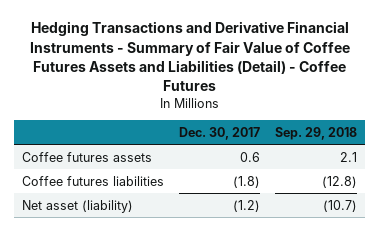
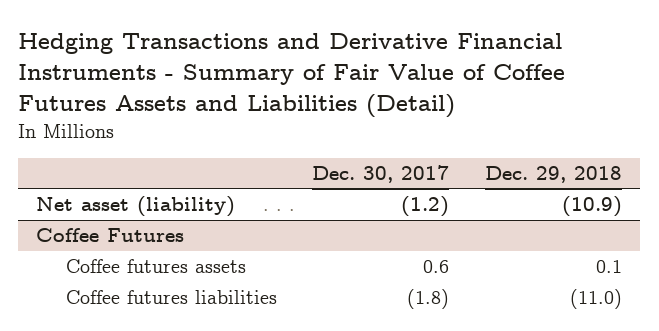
[29,21,350,91] Hedging Transactions and Derivative Financial Instruments - Summary of Fair Value of Coffee Futures Assets and Liabilities (Detail) - Coffee Futures -> [18,33,566,118] Hedging Transactions and Derivative Financial Instruments - Summary of Fair Value of Coffee Futures Assets and Liabilities (Detail)
[275,126,358,140] Sep. 29, 2018 -> none
none -> [485,165,623,183] Dec. 29, 2018
[21,199,133,213] Net asset (liability) -> [36,196,236,218] Net asset (liability)
none -> [36,228,185,243] Coffee Futures

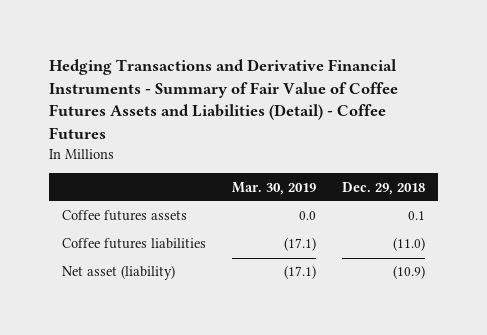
[18,33,566,118] Hedging Transactions and Derivative Financial Instruments - Summary of Fair Value of Coffee Futures Assets and Liabilities (Detail) -> [48,59,398,139] Hedging Transactions and Derivative Financial Instruments - Summary of Fair Value of Coffee Futures Assets and Liabilities (Detail) - Coffee Futures
[312,164,450,183] Dec. 30, 2017 -> none
none -> [232,181,317,195] Mar. 30, 2019
[36,228,185,243] Coffee Futures -> none
[36,196,236,218] Net asset (liability) -> [61,265,175,281] Net asset (liability)

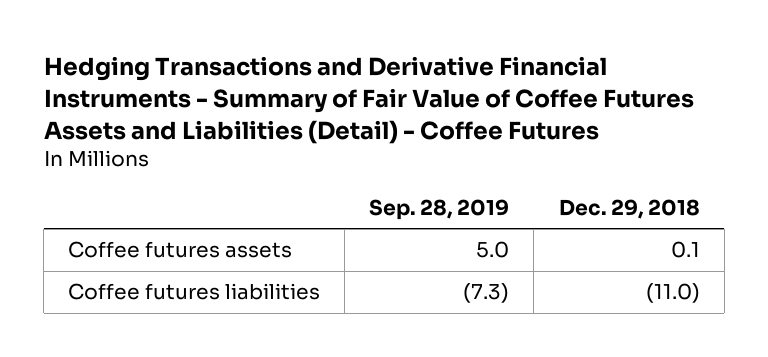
[232,181,317,195] Mar. 30, 2019 -> none
none -> [369,199,510,221] Sep. 28, 2019
[61,265,175,281] Net asset (liability) -> none

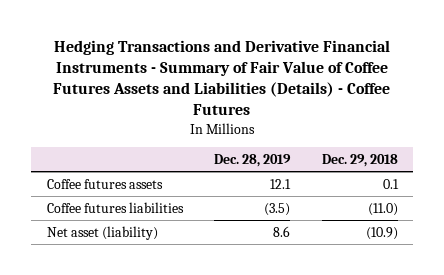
[43,56,694,144] Hedging Transactions and Derivative Financial Instruments - Summary of Fair Value of Coffee Futures Assets and Liabilities (Detail) - Coffee Futures -> [53,40,391,116] Hedging Transactions and Derivative Financial Instruments - Summary of Fair Value of Coffee Futures Assets and Liabilities (Details) - Coffee Futures
[369,199,510,221] Sep. 28, 2019 -> none
none -> [214,153,292,167] Dec. 28, 2019
none -> [46,225,158,240] Net asset (liability)

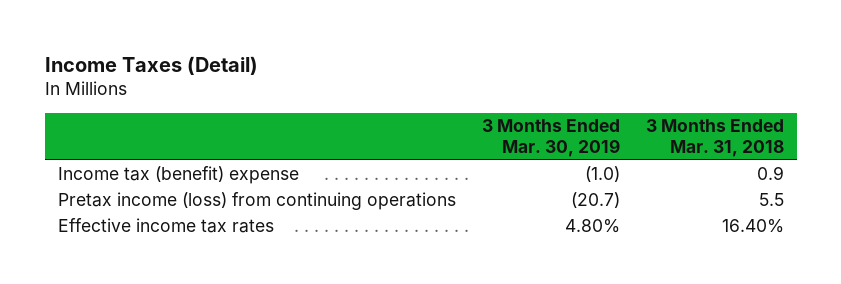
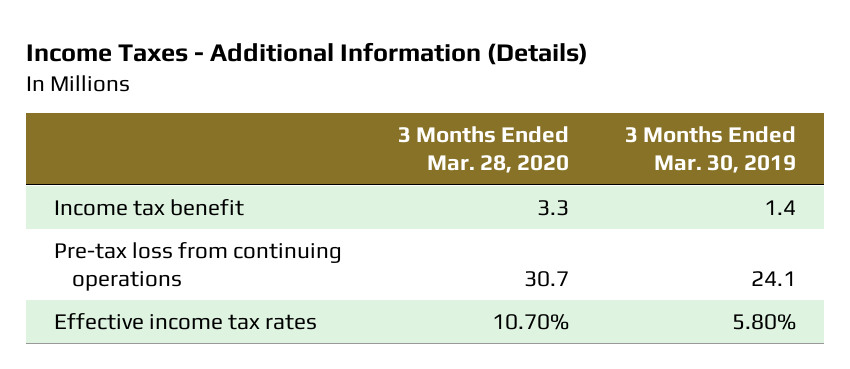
[44,55,258,75] Income Taxes (Detail) -> [26,41,589,65] Income Taxes - Additional Information (Details)
[645,118,784,158] 3 Months Ended Mar. 31, 2018 -> none
none -> [398,125,570,174] 3 Months Ended Mar. 28, 2020
[57,166,299,185] Income tax (benefit) expense -> [54,198,245,216] Income tax benefit
[584,166,620,183] (1.0) -> [763,199,796,215] 1.4
[57,192,456,211] Pretax income (loss) from continuing operations -> [54,241,343,292] Pre-tax loss from continuing operations
[570,192,620,209] (20.7) -> [750,271,796,287] 24.1
[564,219,620,234] 4.80% -> [731,313,796,330] 5.80%

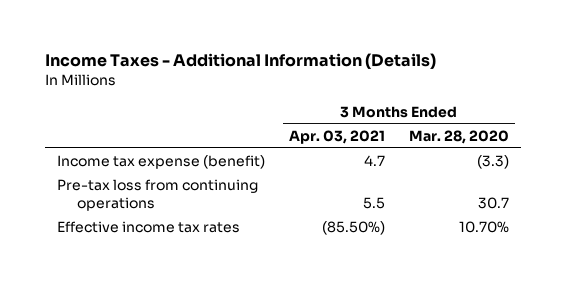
[624,125,796,174] 3 Months Ended Mar. 30, 2019 -> none
none -> [288,129,385,144] Apr. 03, 2021
[54,198,245,216] Income tax benefit -> [56,155,265,170] Income tax expense (benefit)
[537,199,570,216] 3.3 -> [477,155,510,170] (3.3)

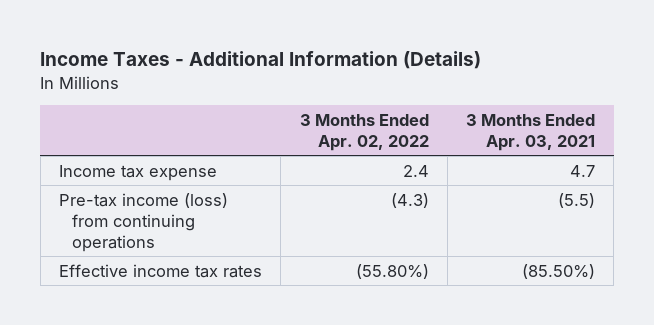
[409,129,510,144] Mar. 28, 2020 -> none
none -> [299,113,429,151] 3 Months Ended Apr. 02, 2022
[56,155,265,170] Income tax expense (benefit) -> [59,164,218,181] Income tax expense
[56,179,258,212] Pre-tax loss from continuing operations -> [59,192,229,252] Pre-tax income (loss) from continuing operations
[362,197,385,210] 5.5 -> [558,192,596,208] (5.5)

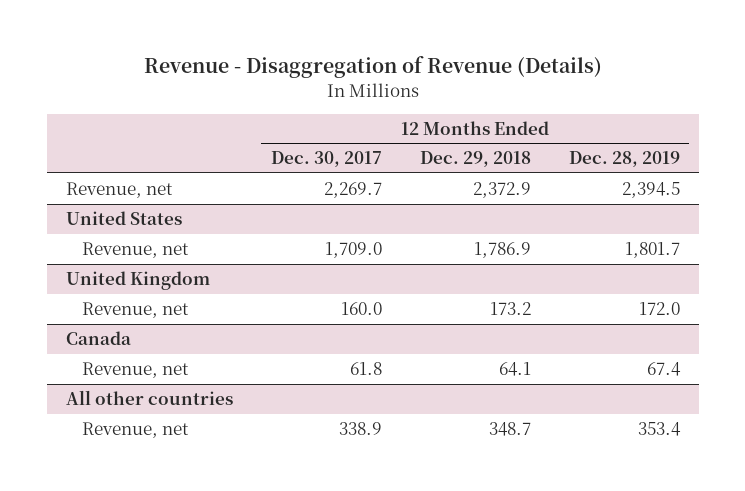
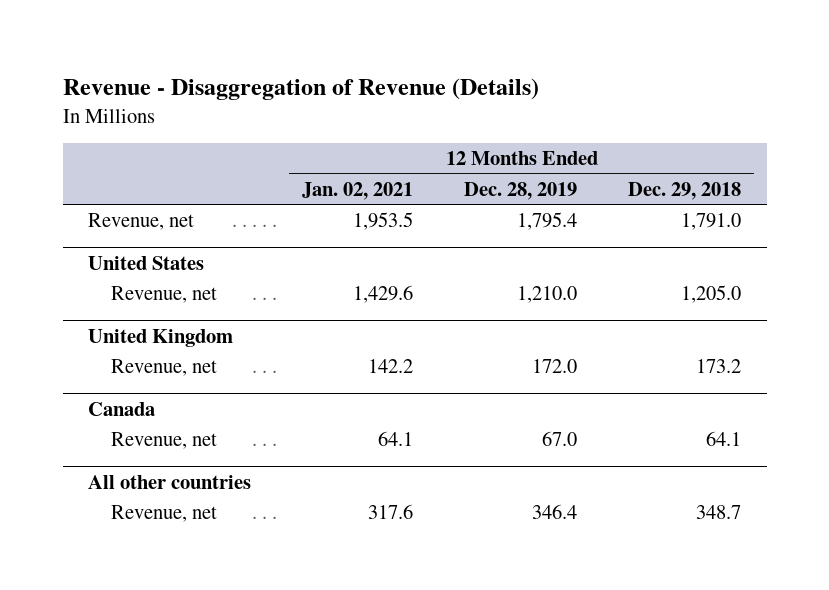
[270,151,382,168] Dec. 30, 2017 -> none
none -> [302,181,414,200] Jan. 02, 2021
[472,182,531,199] 2,372.9 -> [681,212,742,230] 1,791.0
[621,182,680,199] 2,394.5 -> [517,211,578,230] 1,795.4
[473,242,531,259] 1,786.9 -> [681,284,742,303] 1,205.0
[624,242,680,259] 1,801.7 -> [517,285,578,303] 1,210.0
[646,362,681,377] 67.4 -> [542,430,578,446] 67.0
[637,422,681,437] 353.4 -> [532,503,578,519] 346.4

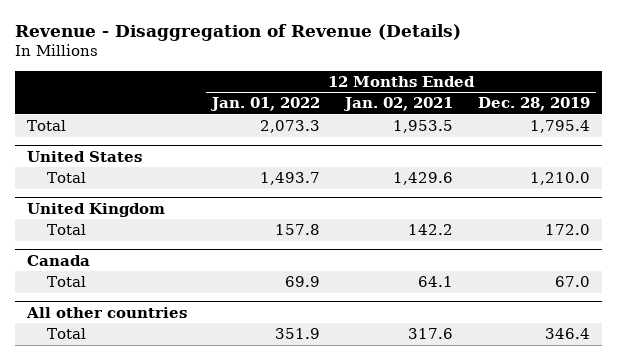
[628,181,742,200] Dec. 29, 2018 -> none
none -> [209,97,320,112] Jan. 01, 2022
[88,212,195,230] Revenue, net -> [27,119,67,131] Total
[110,285,217,303] Revenue, net -> [46,171,86,183] Total
[110,358,217,376] Revenue, net -> [46,223,86,235] Total
[110,431,217,449] Revenue, net -> [46,275,86,287] Total
[110,504,217,522] Revenue, net -> [46,327,86,339] Total

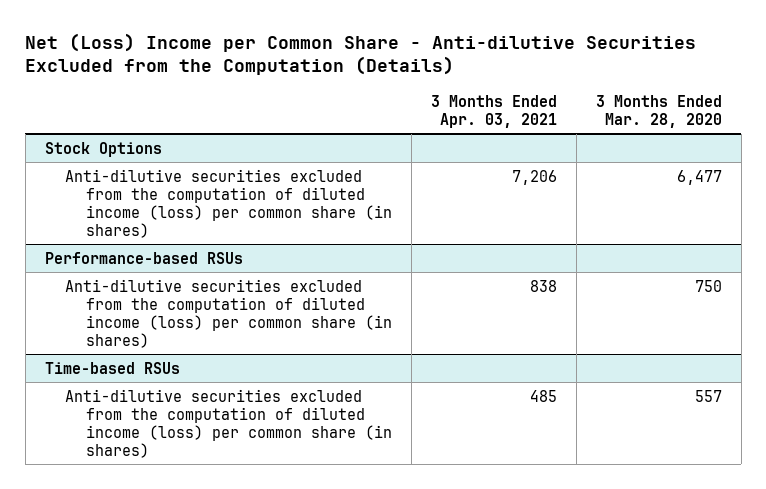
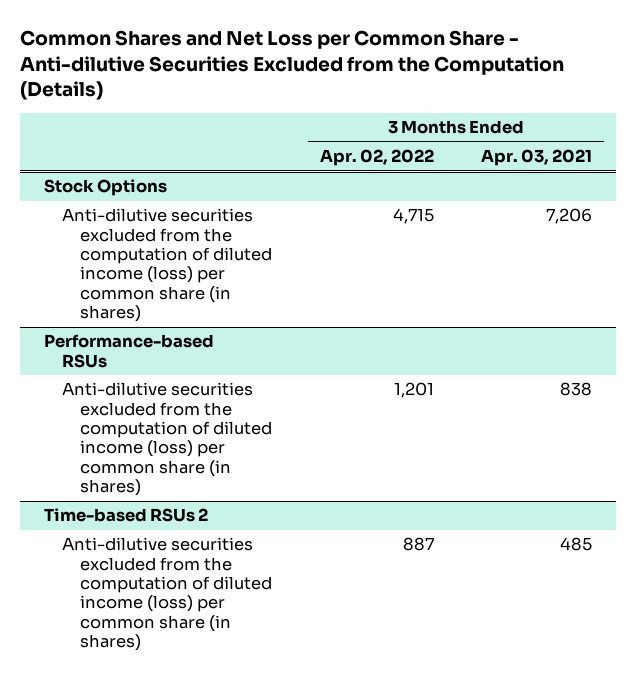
[25,32,697,75] Net (Loss) Income per Common Share - Anti-dilutive Securities Excluded from the Computation (Details) -> [19,30,564,101] Common Shares and Net Loss per Common Share - Anti-dilutive Securities Excluded from the Computation (Details)
[595,94,722,128] 3 Months Ended Mar. 28, 2020 -> none
none -> [319,149,434,167] Apr. 02, 2022
[44,361,180,374] Time-based RSUs -> [43,508,208,523] Time-based RSUs 2

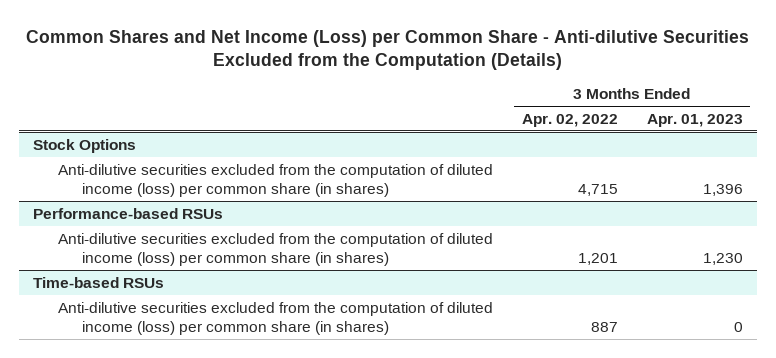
[19,30,564,101] Common Shares and Net Loss per Common Share - Anti-dilutive Securities Excluded from the Computation (Details) -> [26,29,750,71] Common Shares and Net Income (Loss) per Common Share - Anti-dilutive Securities Excluded from the Computation (Details)
[481,149,593,167] Apr. 03, 2021 -> none
none -> [646,113,743,127] Apr. 01, 2023
[43,508,208,523] Time-based RSUs 2 -> [33,276,165,288] Time-based RSUs

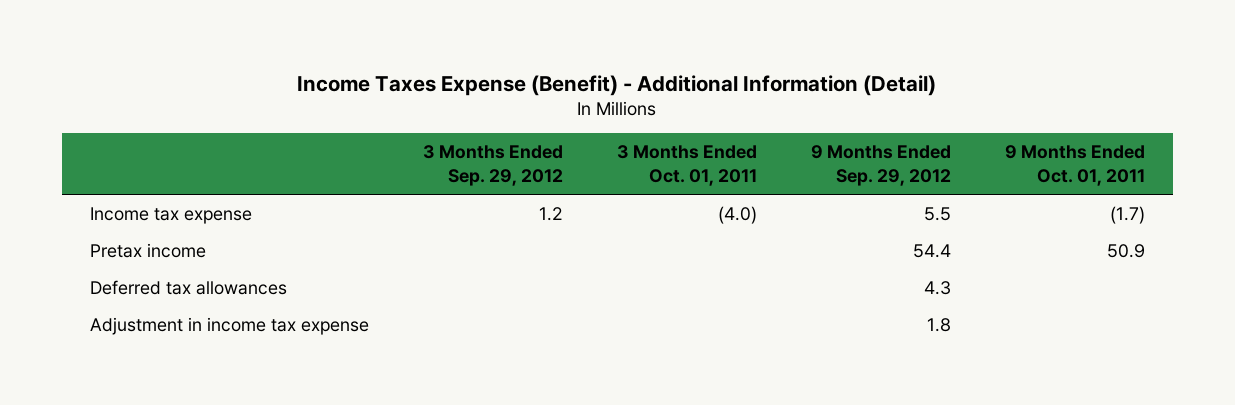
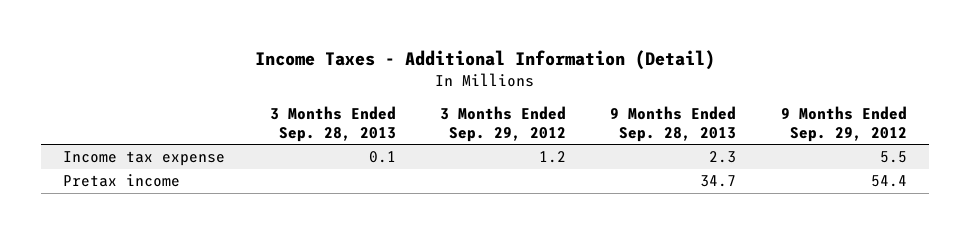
[297,74,937,96] Income Taxes Expense (Benefit) - Additional Information (Detail) -> [255,50,716,71] Income Taxes - Additional Information (Detail)
[616,145,757,186] 3 Months Ended Oct. 01, 2011 -> none
[1005,145,1146,186] 9 Months Ended Oct. 01, 2011 -> none
none -> [269,106,396,142] 3 Months Ended Sep. 28, 2013
none -> [610,106,737,142] 9 Months Ended Sep. 28, 2013
[89,280,287,296] Deferred tax allowances -> none
[89,317,369,336] Adjustment in income tax expense -> none

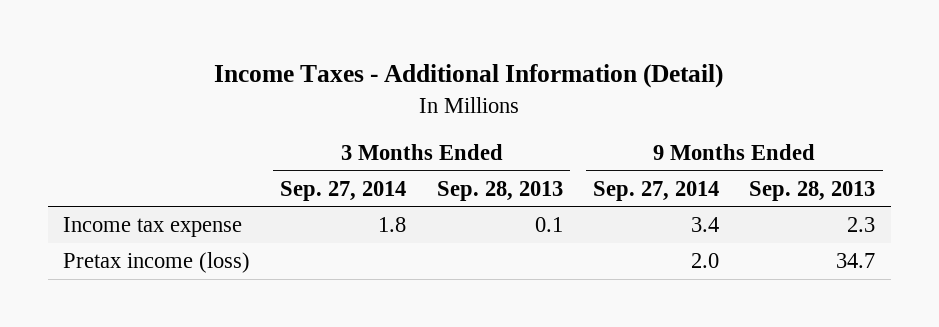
[440,106,567,142] 3 Months Ended Sep. 29, 2012 -> none
[780,106,907,142] 9 Months Ended Sep. 29, 2012 -> none
none -> [280,180,407,201] Sep. 27, 2014
none -> [593,180,720,201] Sep. 27, 2014
[63,174,181,188] Pretax income -> [63,252,251,274] Pretax income (loss)

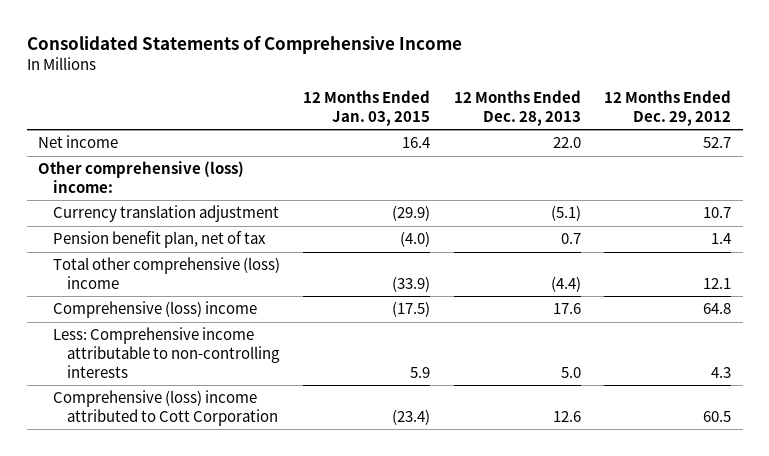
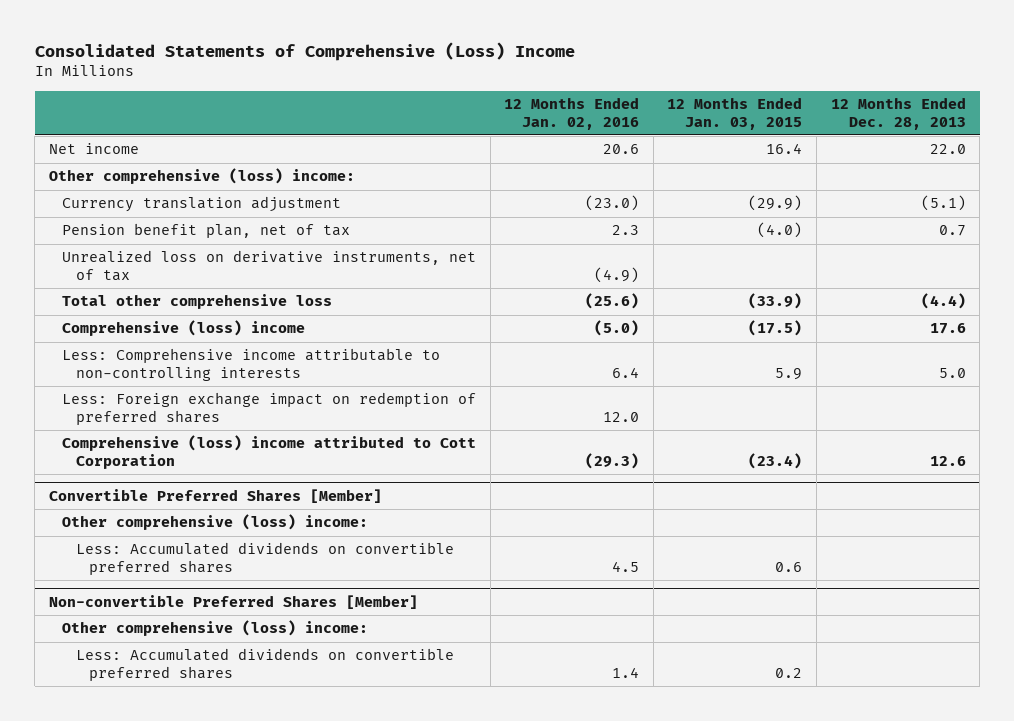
[26,35,462,54] Consolidated Statements of Comprehensive Income -> [34,42,575,62] Consolidated Statements of Comprehensive (Loss) Income
[603,90,731,126] 12 Months Ended Dec. 29, 2012 -> none
none -> [504,97,640,130] 12 Months Ended Jan. 02, 2016
none -> [62,250,477,281] Unrealized loss on derivative instruments, net of tax
[52,257,280,289] Total other comprehensive (loss) income -> [62,294,333,310] Total other comprehensive loss
none -> [62,392,477,425] Less: Foreign exchange impact on redemption of preferred shares
none -> [48,489,382,504] Convertible Preferred Shares [Member]
none -> [62,514,369,531] Other comprehensive (loss) income:
none -> [75,542,454,575] Less: Accumulated dividends on convertible preferred shares
none -> [48,595,418,610] Non-convertible Preferred Shares [Member]
none -> [62,620,369,637] Other comprehensive (loss) income:
none -> [75,648,454,681] Less: Accumulated dividends on convertible preferred shares

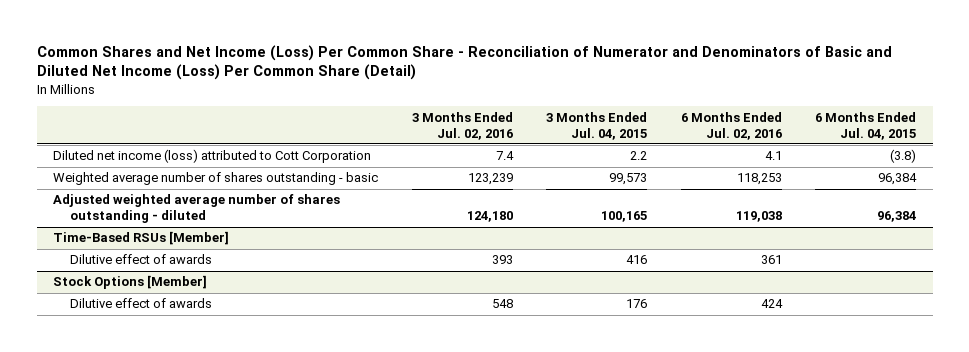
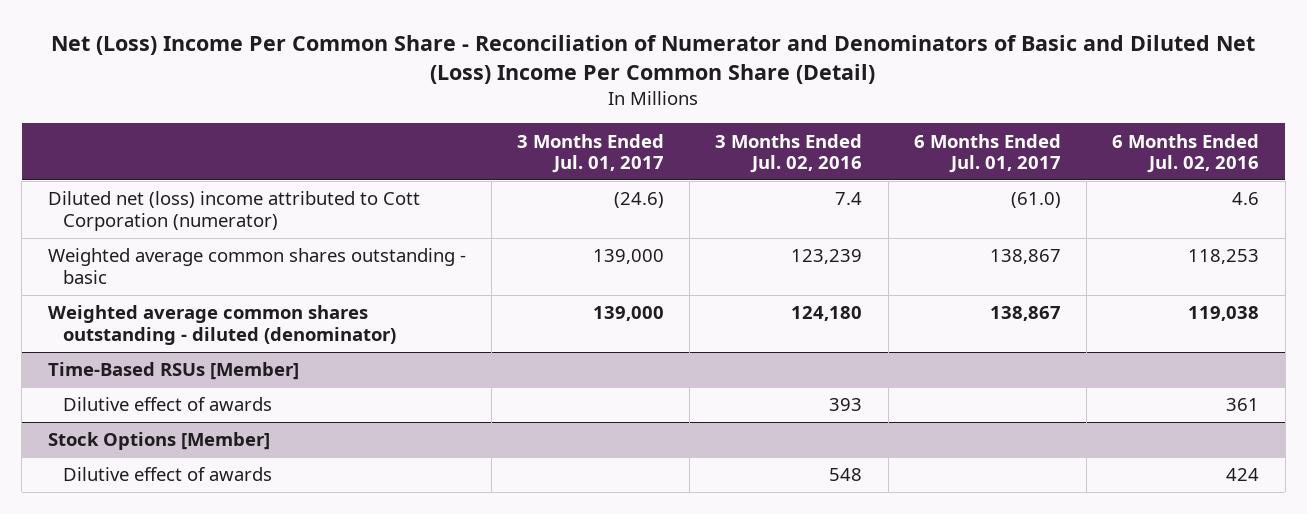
[36,44,892,81] Common Shares and Net Income (Loss) Per Common Share - Reconciliation of Numerator and Denominators of Basic and Diluted Net Income (Loss) Per Common Share (Detail) -> [51,34,1256,84] Net (Loss) Income Per Common Share - Reconciliation of Numerator and Denominators of Basic and Diluted Net (Loss) Income Per Common Share (Detail)
[546,111,648,140] 3 Months Ended Jul. 04, 2015 -> none
[814,111,916,140] 6 Months Ended Jul. 04, 2015 -> none
none -> [517,133,665,174] 3 Months Ended Jul. 01, 2017
none -> [913,133,1061,174] 6 Months Ended Jul. 01, 2017
[53,149,372,164] Diluted net income (loss) attributed to Cott Corporation -> [47,191,420,231] Diluted net (loss) income attributed to Cott Corporation (numerator)
[764,151,782,161] 4.1 -> [1232,192,1260,206] 4.6
[53,172,379,186] Weighted average number of shares outstanding - basic -> [47,248,466,284] Weighted average common shares outstanding - basic
[53,194,341,224] Adjusted weighted average number of shares outstanding - diluted -> [47,305,396,345] Weighted average common shares outstanding - diluted (denominator)

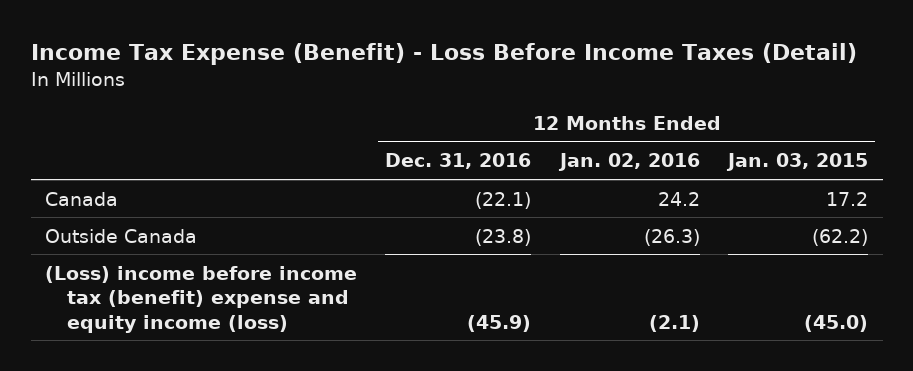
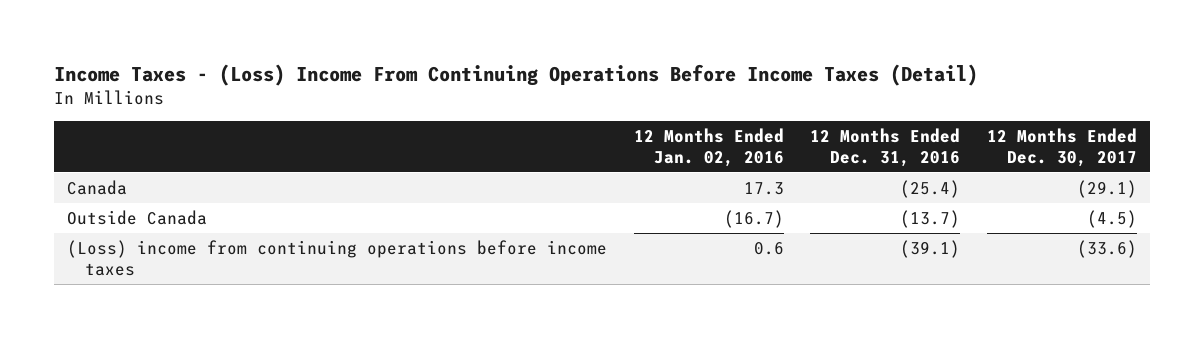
[30,43,857,66] Income Tax Expense (Benefit) - Loss Before Income Taxes (Detail) -> [53,63,978,86] Income Taxes - (Loss) Income From Continuing Operations Before Income Taxes (Detail)
[726,153,869,172] Jan. 03, 2015 -> none
none -> [987,127,1138,168] 12 Months Ended Dec. 30, 2017
[475,191,532,209] (22.1) -> [900,179,961,198] (25.4)
[657,191,700,206] 24.2 -> [743,181,784,195] 17.3
[475,228,532,246] (23.8) -> [900,209,961,228] (13.7)
[643,228,700,246] (26.3) -> [723,209,784,228] (16.7)
[44,265,357,333] (Loss) income before income tax (benefit) expense and equity income (loss) -> [67,239,608,277] (Loss) income from continuing operations before income taxes
[467,314,532,332] (45.9) -> [900,239,961,258] (39.1)
[648,314,700,332] (2.1) -> [753,241,784,255] 0.6

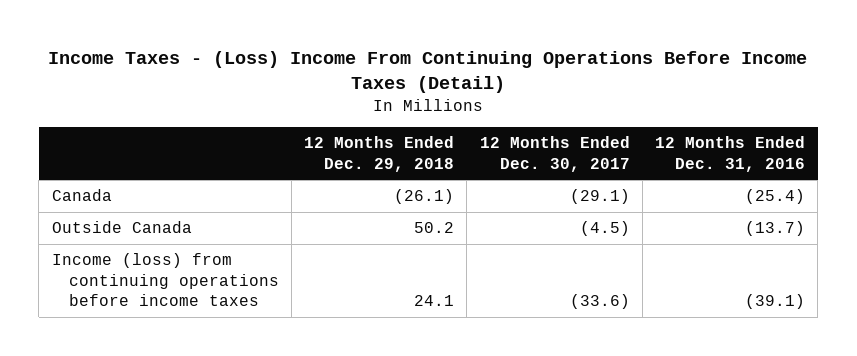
[633,127,784,168] 12 Months Ended Jan. 02, 2016 -> none
none -> [304,136,455,172] 12 Months Ended Dec. 29, 2018
[67,239,608,277] (Loss) income from continuing operations before income taxes -> [51,253,279,307] Income (loss) from continuing operations before income taxes

